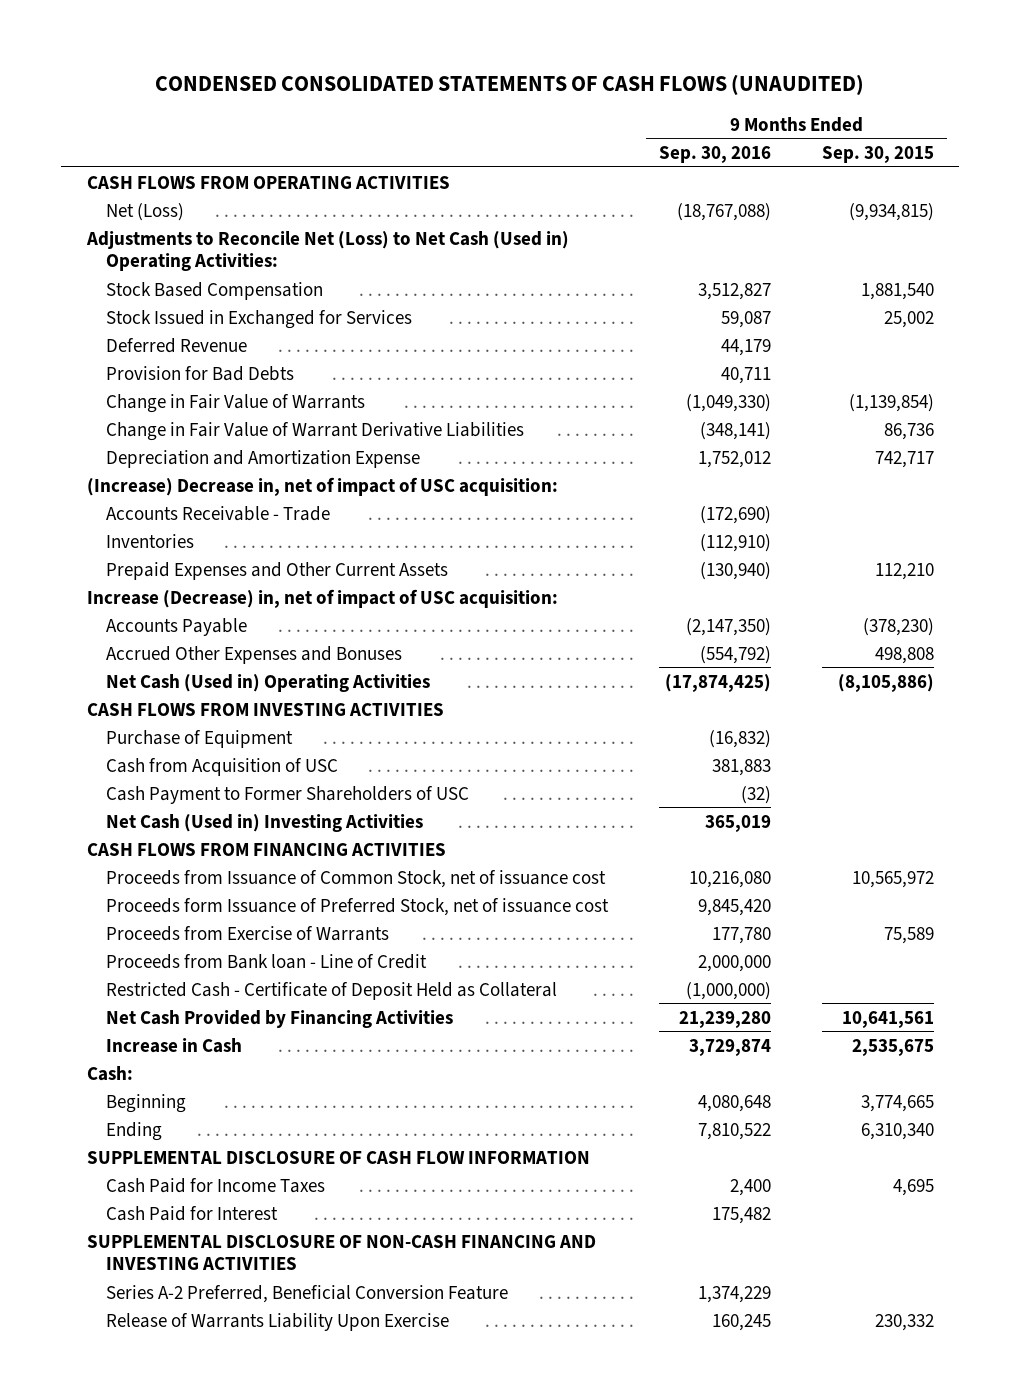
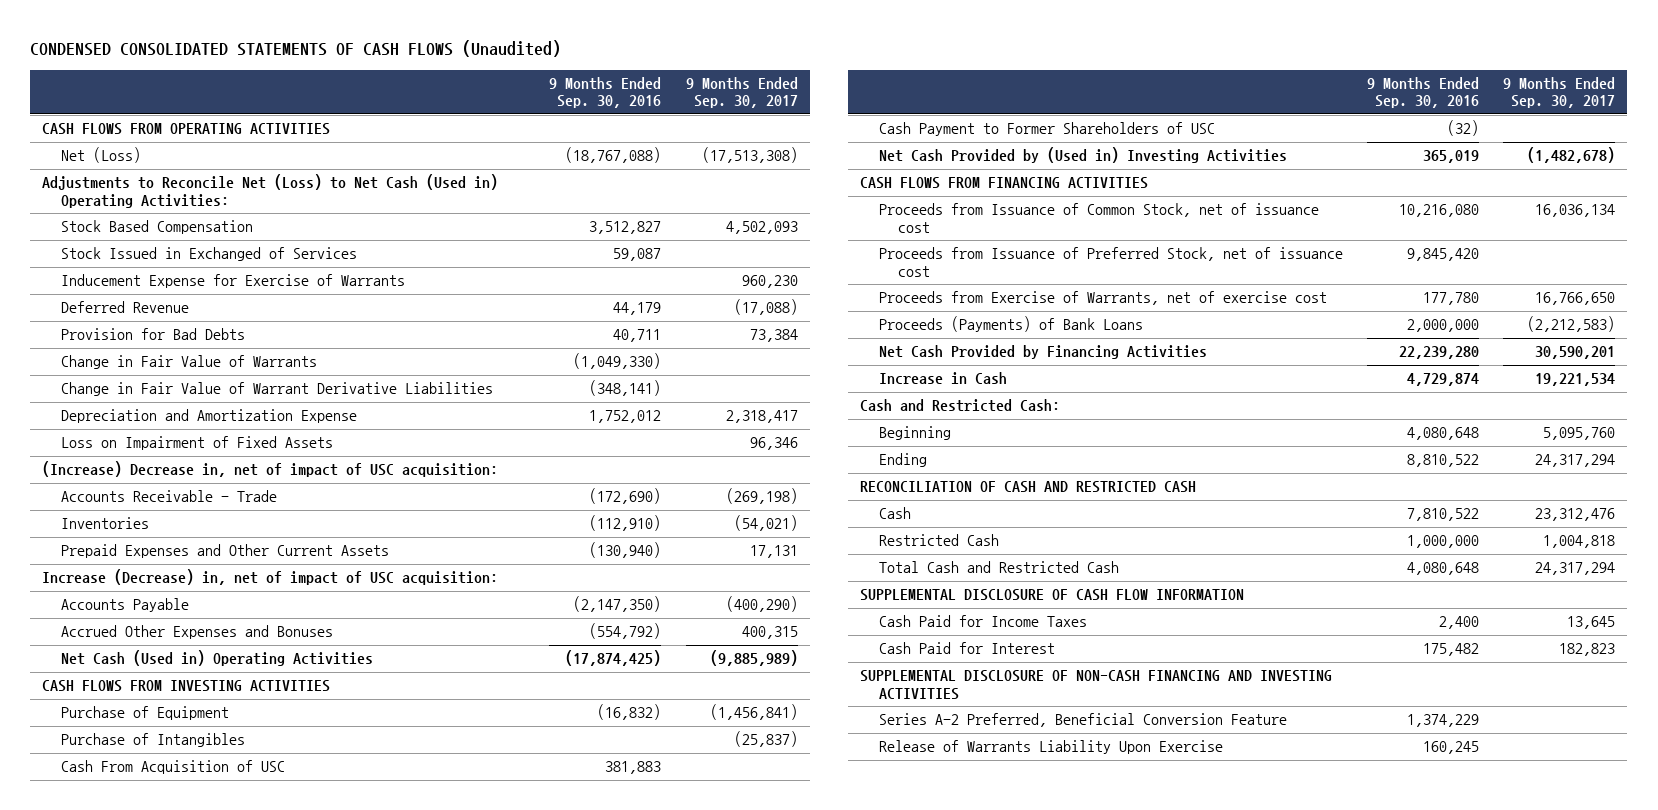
[155,73,865,95] CONDENSED CONSOLIDATED STATEMENTS OF CASH FLOWS (UNAUDITED) -> [30,40,562,58] CONDENSED CONSOLIDATED STATEMENTS OF CASH FLOWS (Unaudited)
[821,146,934,164] Sep. 30, 2015 -> none
none -> [685,76,798,109] 9 Months Ended Sep. 30, 2017
[106,309,413,329] Stock Issued in Exchanged for Services -> [61,247,358,262] Stock Issued in Exchanged of Services
none -> [61,274,406,289] Inducement Expense for Exercise of Warrants
none -> [61,436,334,451] Loss on Impairment of Fixed Assets
none -> [61,733,246,748] Purchase of Intangibles
[106,757,339,776] Cash from Acquisition of USC -> [61,760,286,775] Cash From Acquisition of USC
[106,813,424,832] Net Cash (Used in) Investing Activities -> [879,147,1288,164] Net Cash Provided by (Used in) Investing Activities
[106,981,558,1000] Restricted Cash - Certificate of Deposit Held as Collateral -> none
[106,897,610,916] Proceeds form Issuance of Preferred Stock, net of issuance cost -> [879,247,1344,277] Proceeds from Issuance of Preferred Stock, net of issuance cost
[106,925,390,941] Proceeds from Exercise of Warrants -> [879,291,1328,306] Proceeds from Exercise of Warrants, net of exercise cost
[106,953,428,969] Proceeds from Bank loan - Line of Credit -> [879,316,1144,333] Proceeds (Payments) of Bank Loans
[679,1010,772,1028] 21,239,280 -> [1399,346,1480,360] 22,239,280
[689,1038,772,1056] 3,729,874 -> [1407,373,1480,387] 4,729,874
[86,1065,133,1081] Cash: -> [860,399,1061,413] Cash and Restricted Cash:
[698,1122,772,1140] 7,810,522 -> [1407,454,1480,468] 8,810,522
none -> [860,481,1197,494] RECONCILIATION OF CASH AND RESTRICTED CASH
none -> [879,507,912,520] Cash
none -> [879,534,1000,547] Restricted Cash
none -> [879,561,1120,574] Total Cash and Restricted Cash

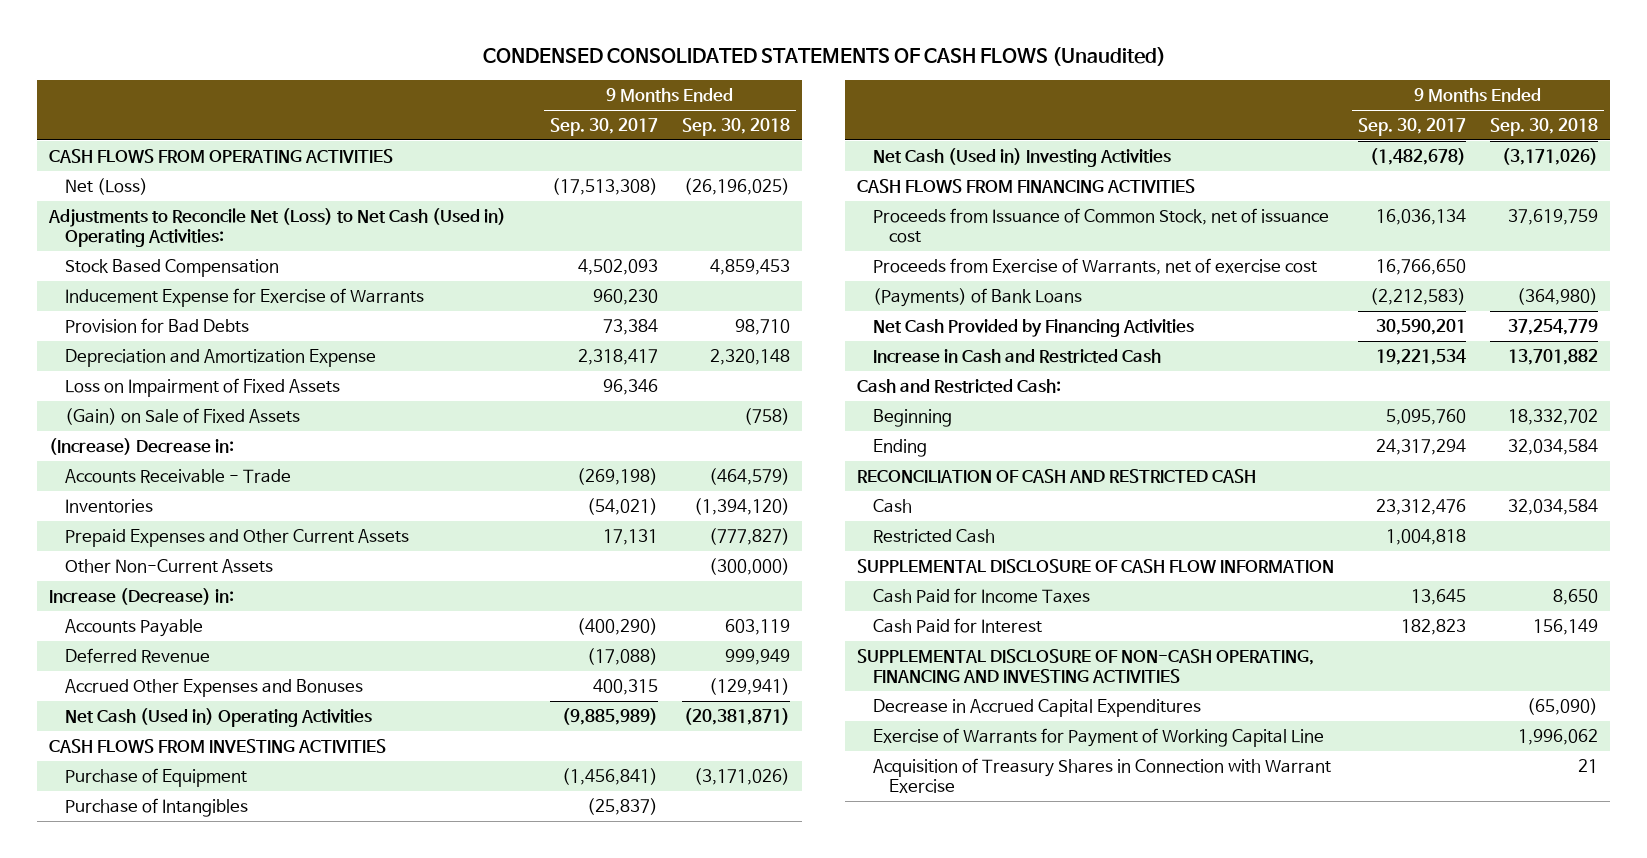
[549,76,662,109] 9 Months Ended Sep. 30, 2016 -> none
none -> [682,118,791,137] Sep. 30, 2018
[61,247,358,262] Stock Issued in Exchanged of Services -> none
[61,355,318,370] Change in Fair Value of Warrants -> none
[61,382,494,397] Change in Fair Value of Warrant Derivative Liabilities -> none
none -> [65,407,301,425] (Gain) on Sale of Fixed Assets
[42,461,499,478] (Increase) Decrease in, net of impact of USC acquisition: -> [49,437,235,455] (Increase) Decrease in:
none -> [65,558,274,573] Other Non-Current Assets
[42,569,499,586] Increase (Decrease) in, net of impact of USC acquisition: -> [49,587,235,605] Increase (Decrease) in:
[61,301,190,314] Deferred Revenue -> [65,647,211,663] Deferred Revenue
[61,760,286,775] Cash From Acquisition of USC -> none
[879,122,1216,137] Cash Payment to Former Shareholders of USC -> none
[879,147,1288,164] Net Cash Provided by (Used in) Investing Activities -> [872,147,1171,167] Net Cash (Used in) Investing Activities
[879,247,1344,277] Proceeds from Issuance of Preferred Stock, net of issuance cost -> none
[879,316,1144,333] Proceeds (Payments) of Bank Loans -> [872,287,1082,307] (Payments) of Bank Loans
[879,372,1008,386] Increase in Cash -> [872,348,1161,363] Increase in Cash and Restricted Cash
[879,561,1120,574] Total Cash and Restricted Cash -> none
[879,713,1288,728] Series A-2 Preferred, Beneficial Conversion Feature -> none
[879,740,1224,755] Release of Warrants Liability Upon Exercise -> none
[860,670,1333,700] SUPPLEMENTAL DISCLOSURE OF NON-CASH FINANCING AND INVESTING ACTIVITIES -> [856,648,1314,684] SUPPLEMENTAL DISCLOSURE OF NON-CASH OPERATING, FINANCING AND INVESTING ACTIVITIES
none -> [872,698,1201,717] Decrease in Accrued Capital Expenditures
none -> [872,727,1324,747] Exercise of Warrants for Payment of Working Capital Line
none -> [872,757,1331,794] Acquisition of Treasury Shares in Connection with Warrant Exercise

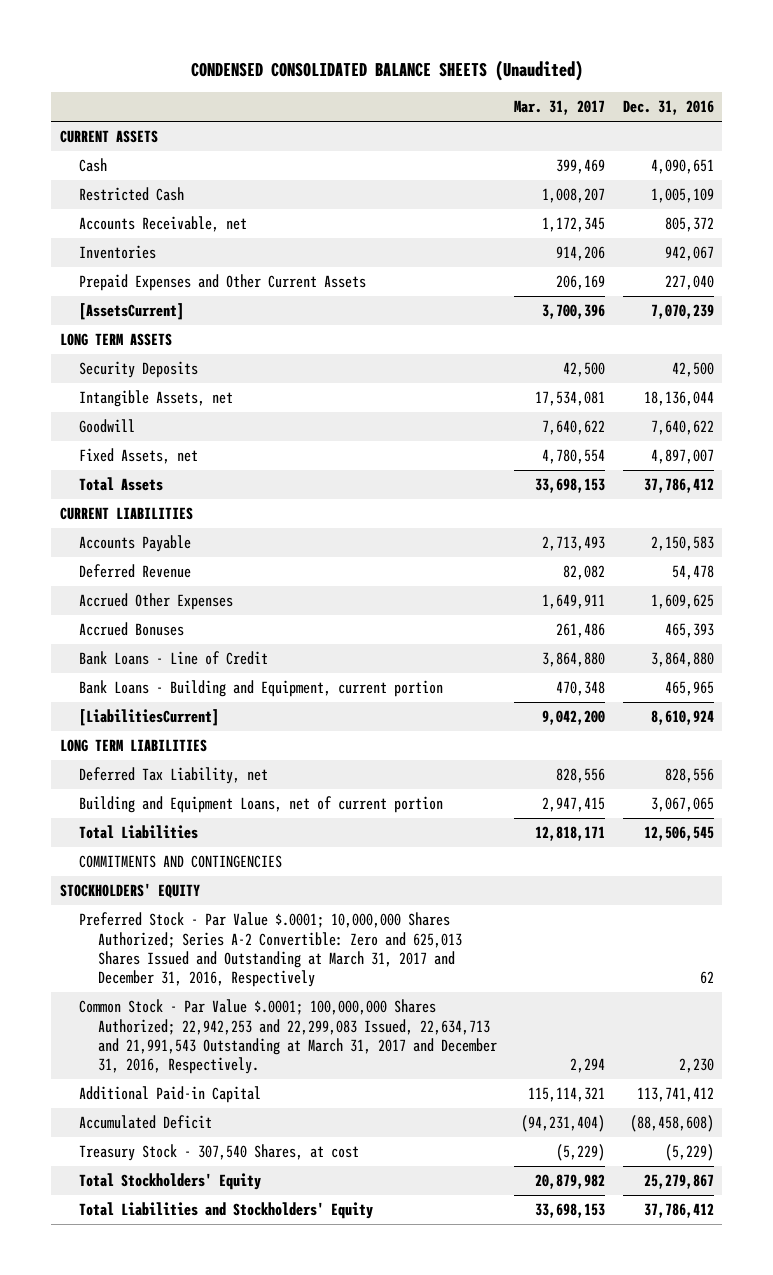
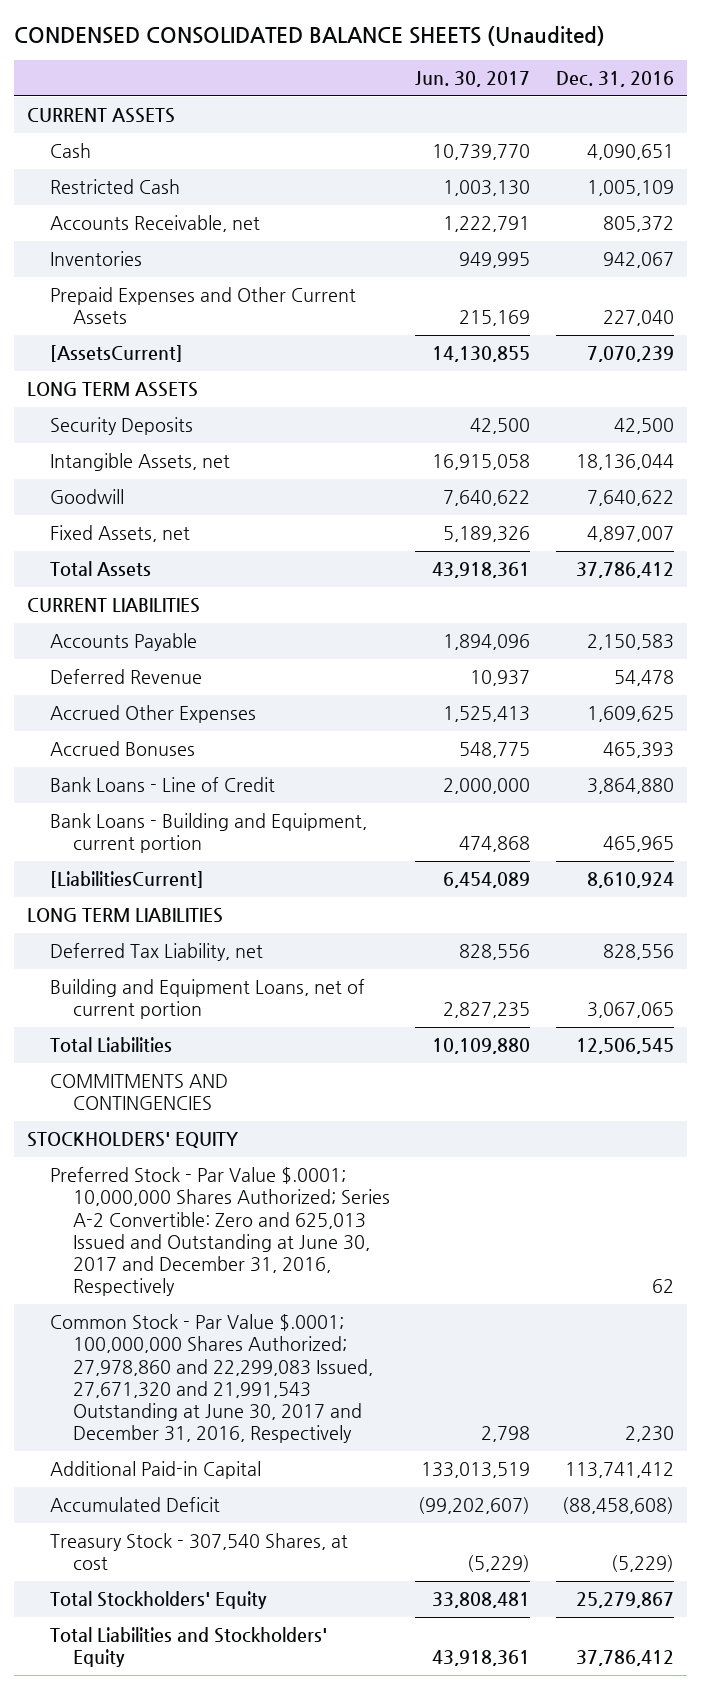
[514,100,606,116] Mar. 31, 2017 -> none
none -> [415,71,531,88] Jun. 30, 2017
[78,912,462,988] Preferred Stock - Par Value $.0001; 10,000,000 Shares Authorized; Series A-2 Convertible: Zero and 625,013 Shares Issued and Outstanding at March 31, 2017 and December 31, 2016, Respectively -> [49,1167,390,1297] Preferred Stock - Par Value $.0001; 10,000,000 Shares Authorized; Series A-2 Convertible: Zero and 625,013 Issued and Outstanding at June 30, 2017 and December 31, 2016, Respectively
[78,999,497,1075] Common Stock - Par Value $.0001; 100,000,000 Shares Authorized; 22,942,253 and 22,299,083 Issued, 22,634,713 and 21,991,543 Outstanding at March 31, 2017 and December 31, 2016, Respectively. -> [49,1314,373,1444] Common Stock - Par Value $.0001; 100,000,000 Shares Authorized; 27,978,860 and 22,299,083 Issued, 27,671,320 and 21,991,543 Outstanding at June 30, 2017 and December 31, 2016, Respectively

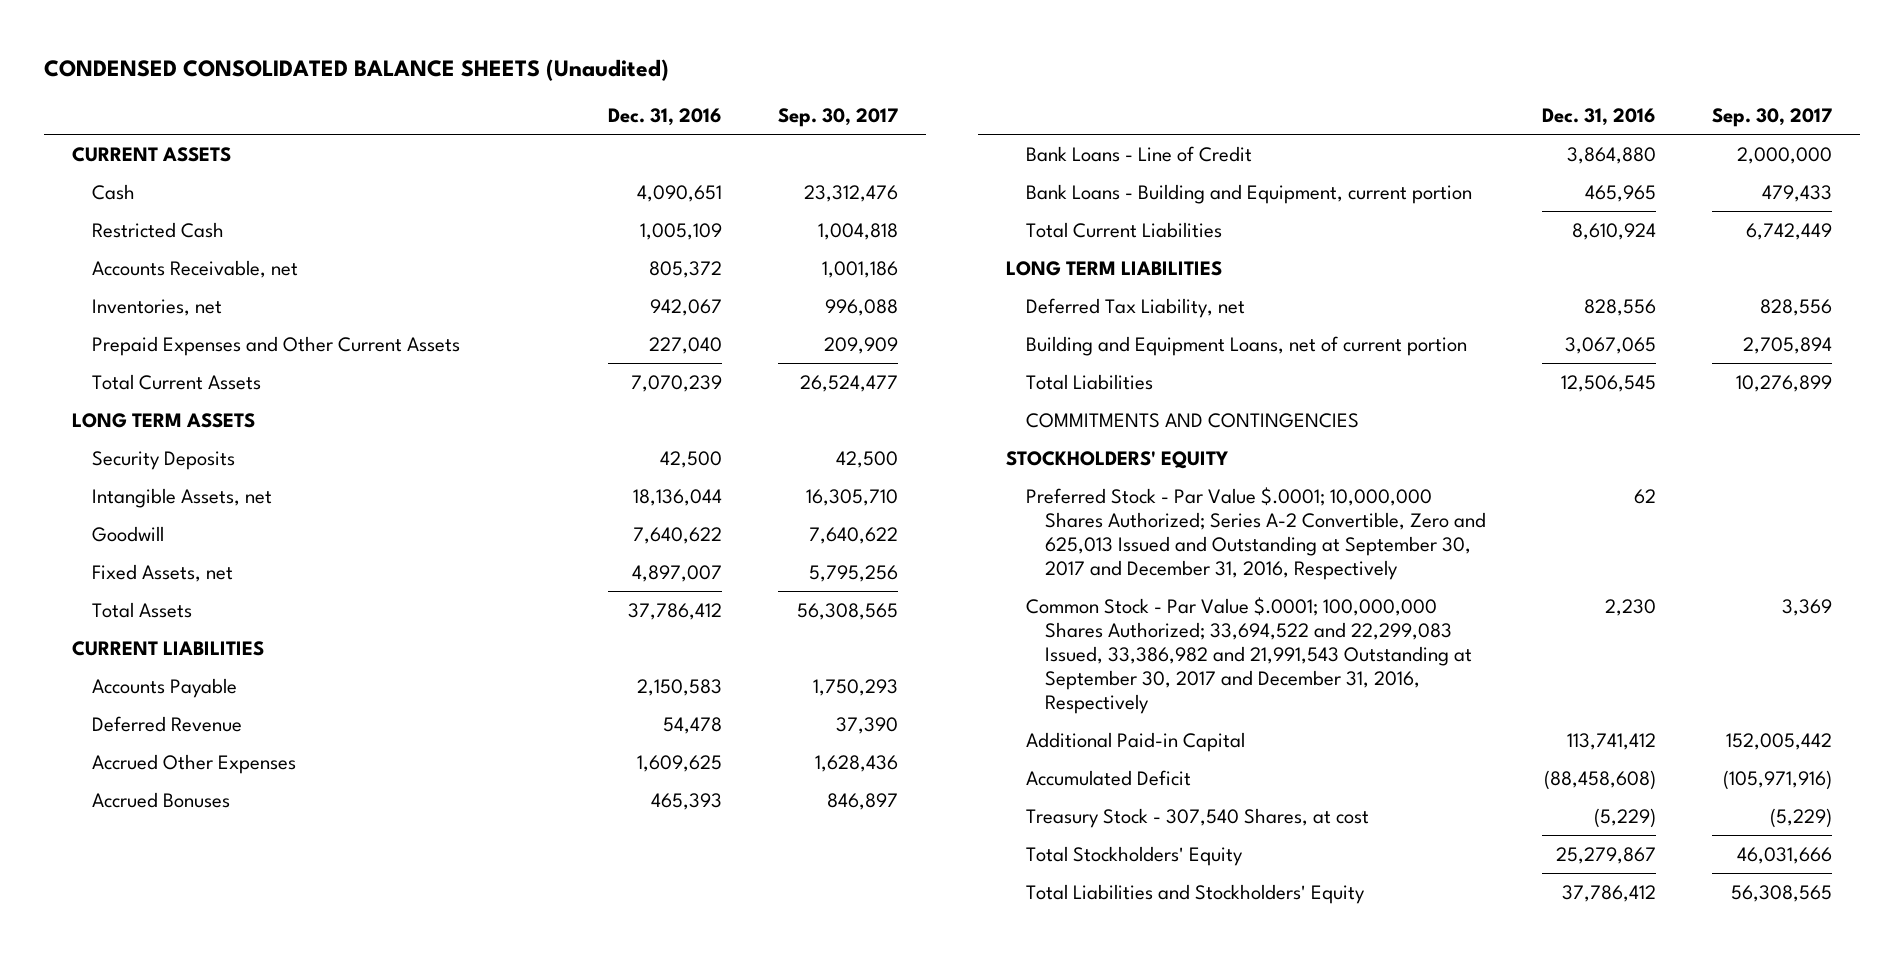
[415,71,531,88] Jun. 30, 2017 -> none
none -> [778,108,899,128] Sep. 30, 2017
[49,251,142,267] Inventories -> [91,298,222,316] Inventories, net
[49,345,183,363] [AssetsCurrent] -> [91,373,261,390] Total Current Assets
[49,871,204,889] [LiabilitiesCurrent] -> [1025,221,1222,238] Total Current Liabilities
[49,1167,390,1297] Preferred Stock - Par Value $.0001; 10,000,000 Shares Authorized; Series A-2 Convertible: Zero and 625,013 Issued and Outstanding at June 30, 2017 and December 31, 2016, Respectively -> [1025,486,1487,580] Preferred Stock - Par Value $.0001; 10,000,000 Shares Authorized; Series A-2 Convertible, Zero and 625,013 Issued and Outstanding at September 30, 2017 and December 31, 2016, Respectively
[49,1314,373,1444] Common Stock - Par Value $.0001; 100,000,000 Shares Authorized; 27,978,860 and 22,299,083 Issued, 27,671,320 and 21,991,543 Outstanding at June 30, 2017 and December 31, 2016, Respectively -> [1025,596,1473,714] Common Stock - Par Value $.0001; 100,000,000 Shares Authorized; 33,694,522 and 22,299,083 Issued, 33,386,982 and 21,991,543 Outstanding at September 30, 2017 and December 31, 2016, Respectively

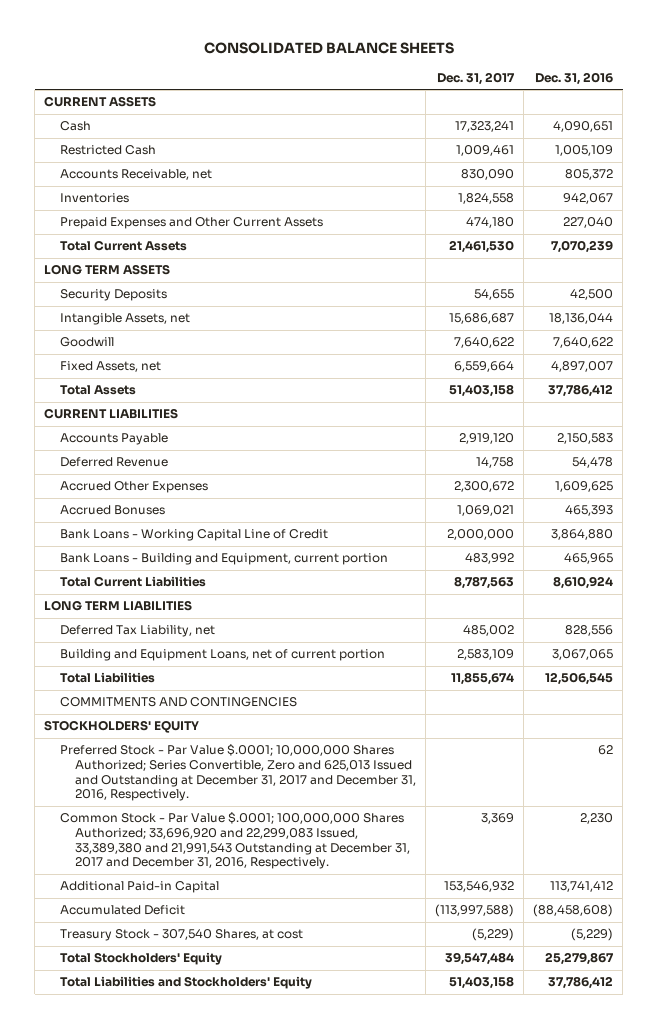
[43,58,669,81] CONDENSED CONSOLIDATED BALANCE SHEETS (Unaudited) -> [203,42,454,55] CONSOLIDATED BALANCE SHEETS
[778,108,899,128] Sep. 30, 2017 -> none
none -> [437,71,516,85] Dec. 31, 2017
[91,298,222,316] Inventories, net -> [59,193,129,204] Inventories
[1025,145,1252,162] Bank Loans - Line of Credit -> [59,529,328,542] Bank Loans - Working Capital Line of Credit
[1025,486,1487,580] Preferred Stock - Par Value $.0001; 10,000,000 Shares Authorized; Series A-2 Convertible, Zero and 625,013 Issued and Outstanding at September 30, 2017 and December 31, 2016, Respectively -> [59,744,417,802] Preferred Stock - Par Value $.0001; 10,000,000 Shares Authorized; Series Convertible, Zero and 625,013 Issued and Outstanding at December 31, 2017 and December 31, 2016, Respectively.
[1025,596,1473,714] Common Stock - Par Value $.0001; 100,000,000 Shares Authorized; 33,694,522 and 22,299,083 Issued, 33,386,982 and 21,991,543 Outstanding at September 30, 2017 and December 31, 2016, Respectively -> [59,812,411,870] Common Stock - Par Value $.0001; 100,000,000 Shares Authorized; 33,696,920 and 22,299,083 Issued, 33,389,380 and 21,991,543 Outstanding at December 31, 2017 and December 31, 2016, Respectively.

